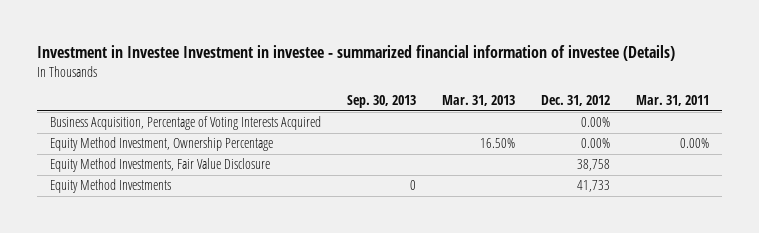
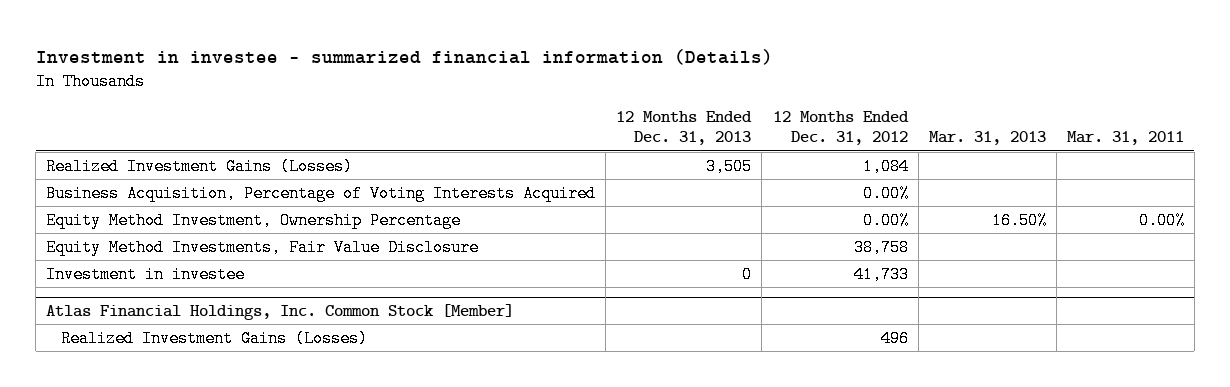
[36,45,675,62] Investment in Investee Investment in investee - summarized financial information of investee (Details) -> [35,48,773,65] Investment in investee - summarized financial information (Details)
[347,95,417,109] Sep. 30, 2013 -> none
[541,95,611,107] Dec. 31, 2012 -> none
none -> [616,111,753,146] 12 Months Ended Dec. 31, 2013
none -> [772,111,909,146] 12 Months Ended Dec. 31, 2012
none -> [46,157,354,175] Realized Investment Gains (Losses)
[49,179,171,194] Equity Method Investments -> [46,265,246,283] Investment in investee
none -> [46,303,515,320] Atlas Financial Holdings, Inc. Common Stock [Member]
none -> [61,329,369,347] Realized Investment Gains (Losses)

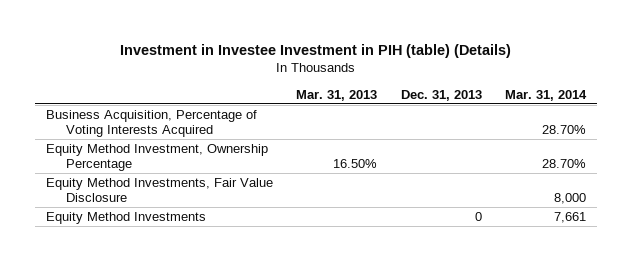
[35,48,773,65] Investment in investee - summarized financial information (Details) -> [120,43,512,58] Investment in Investee Investment in PIH (table) (Details)
[616,111,753,146] 12 Months Ended Dec. 31, 2013 -> none
[772,111,909,146] 12 Months Ended Dec. 31, 2012 -> none
[1066,131,1184,146] Mar. 31, 2011 -> none
none -> [400,89,482,101] Dec. 31, 2013
none -> [504,89,587,101] Mar. 31, 2014
[46,157,354,175] Realized Investment Gains (Losses) -> none
[46,303,515,320] Atlas Financial Holdings, Inc. Common Stock [Member] -> none
[61,329,369,347] Realized Investment Gains (Losses) -> none
[46,265,246,283] Investment in investee -> [46,211,207,224] Equity Method Investments

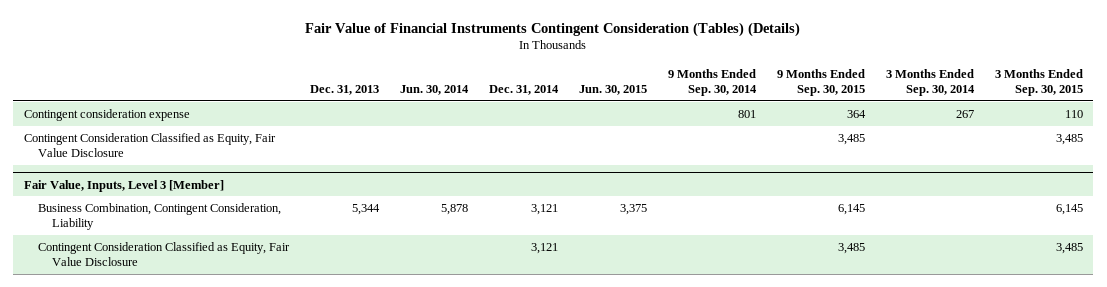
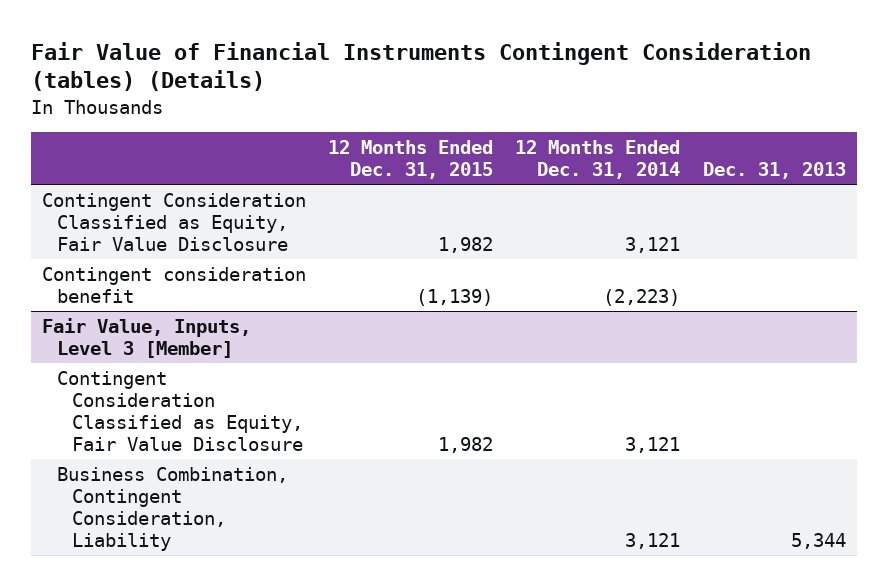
[305,21,801,37] Fair Value of Financial Instruments Contingent Consideration (Tables) (Details) -> [30,41,811,92] Fair Value of Financial Instruments Contingent Consideration (tables) (Details)
[400,85,470,96] Jun. 30, 2014 -> none
[489,85,560,96] Dec. 31, 2014 -> none
[579,85,648,96] Jun. 30, 2015 -> none
[667,68,757,97] 9 Months Ended Sep. 30, 2014 -> none
[776,68,865,97] 9 Months Ended Sep. 30, 2015 -> none
[885,68,975,97] 3 Months Ended Sep. 30, 2014 -> none
[994,68,1083,97] 3 Months Ended Sep. 30, 2015 -> none
none -> [328,139,494,179] 12 Months Ended Dec. 31, 2015
none -> [515,139,681,179] 12 Months Ended Dec. 31, 2014
[23,108,190,121] Contingent consideration expense -> none
none -> [41,266,306,303] Contingent consideration benefit
[38,202,282,231] Business Combination, Contingent Consideration, Liability -> [57,466,289,551] Business Combination, Contingent Consideration, Liability

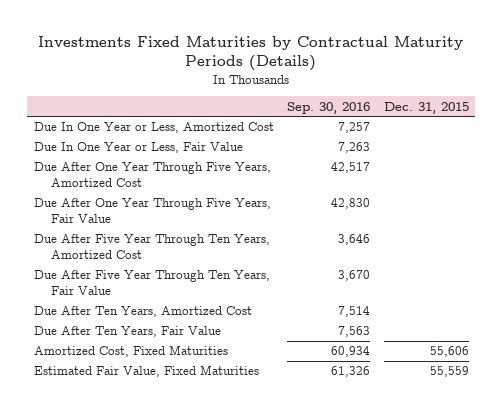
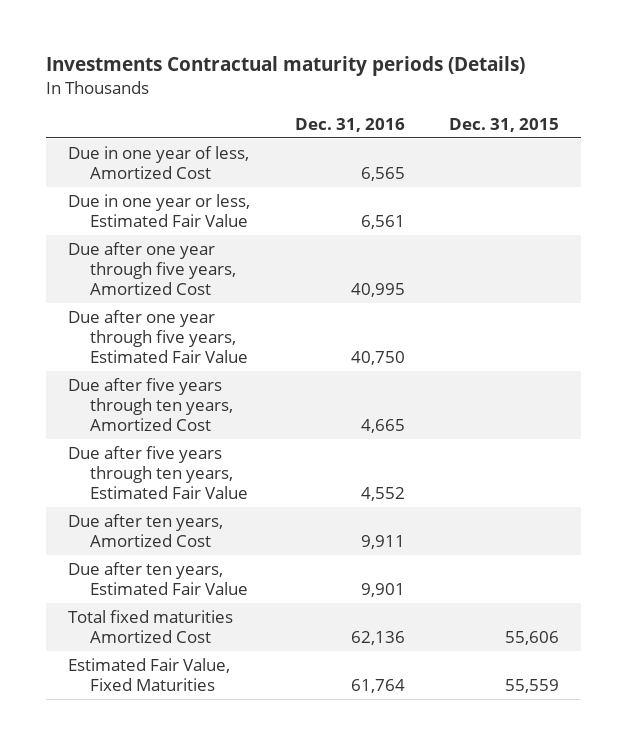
[38,35,464,72] Investments Fixed Maturities by Contractual Maturity Periods (Details) -> [45,56,525,77] Investments Contractual maturity periods (Details)
[287,101,371,114] Sep. 30, 2016 -> none
none -> [294,117,405,132] Dec. 31, 2016
[33,122,274,134] Due In One Year or Less, Amortized Cost -> [68,145,250,179] Due in one year of less, Amortized Cost
[33,142,243,154] Due In One Year or Less, Fair Value -> [68,193,251,227] Due in one year or less, Estimated Fair Value
[33,162,271,188] Due After One Year Through Five Years, Amortized Cost -> [68,241,237,296] Due after one year through five years, Amortized Cost
[33,198,271,224] Due After One Year Through Five Years, Fair Value -> [68,309,249,364] Due after one year through five years, Estimated Fair Value
[33,234,270,260] Due After Five Year Through Ten Years, Amortized Cost -> [68,377,234,432] Due after five years through ten years, Amortized Cost
[33,270,270,296] Due After Five Year Through Ten Years, Fair Value -> [68,445,249,500] Due after five years through ten years, Estimated Fair Value
[33,306,252,318] Due After Ten Years, Amortized Cost -> [68,513,224,547] Due after ten years, Amortized Cost
[33,326,221,338] Due After Ten Years, Fair Value -> [68,561,249,595] Due after ten years, Estimated Fair Value
[33,345,228,358] Amortized Cost, Fixed Maturities -> [68,609,234,643] Total fixed maturities Amortized Cost

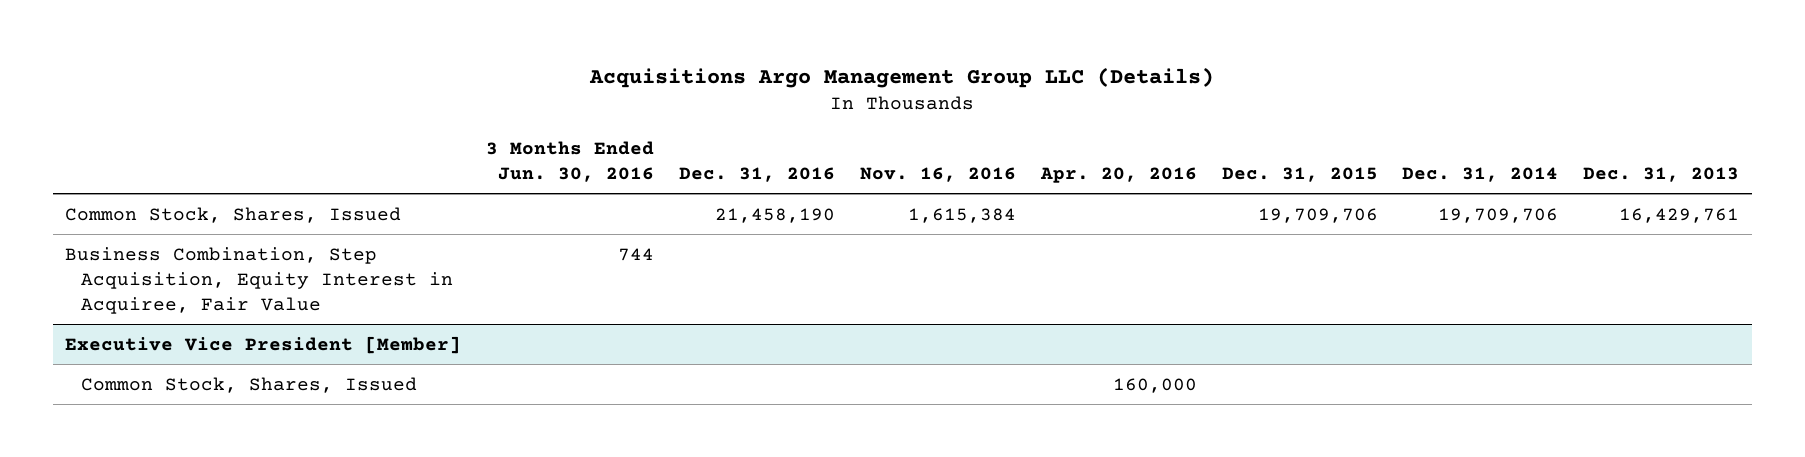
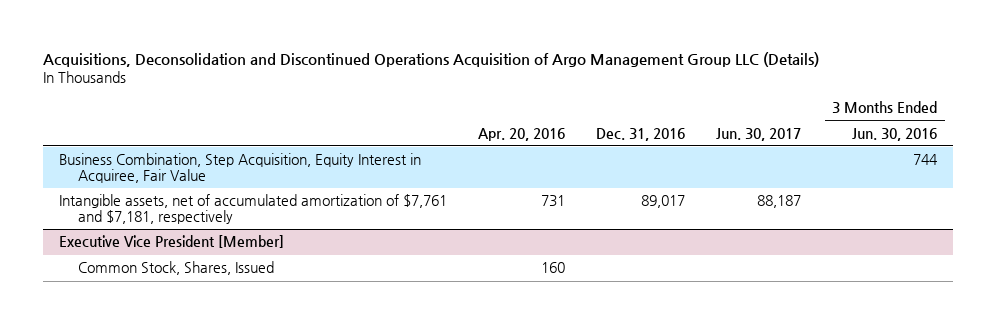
[589,66,1215,88] Acquisitions Argo Management Group LLC (Details) -> [43,51,820,67] Acquisitions, Deconsolidation and Discontinued Operations Acquisition of Argo Management Group LLC (Details)
[859,166,1016,182] Nov. 16, 2016 -> none
[1221,166,1378,182] Dec. 31, 2015 -> none
[1402,166,1559,182] Dec. 31, 2014 -> none
[1583,166,1740,182] Dec. 31, 2013 -> none
none -> [716,127,802,141] Jun. 30, 2017
[65,206,402,223] Common Stock, Shares, Issued -> none
none -> [58,194,447,225] Intangible assets, net of accumulated amortization of $7,761 and $7,181, respectively
[1112,377,1197,393] 160,000 -> [540,262,565,274] 160

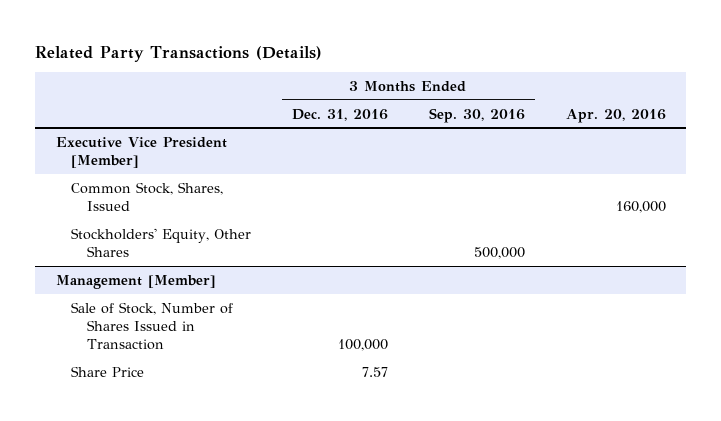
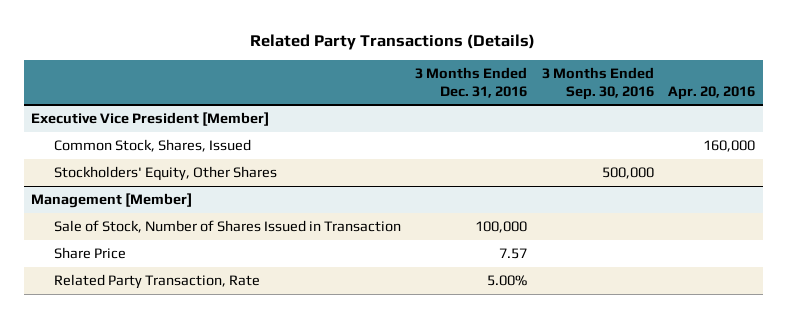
none -> [53,273,260,289] Related Party Transaction, Rate

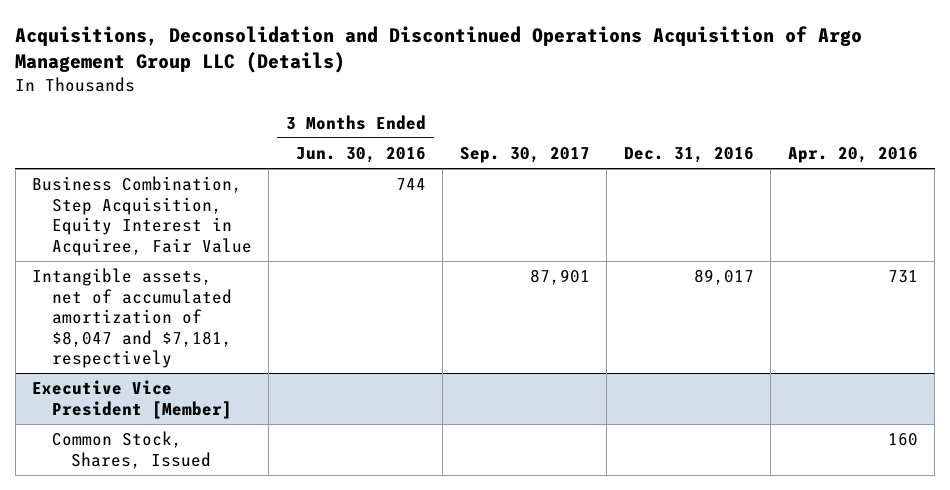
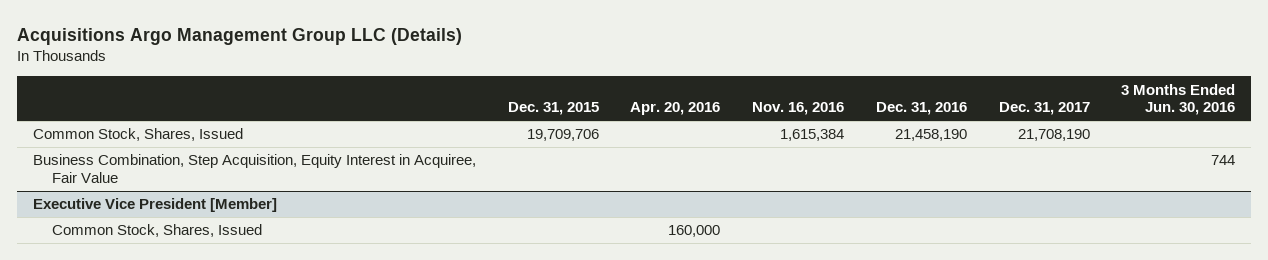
[15,25,863,73] Acquisitions, Deconsolidation and Discontinued Operations Acquisition of Argo Management Group LLC (Details) -> [17,27,463,45] Acquisitions Argo Management Group LLC (Details)
[459,146,590,163] Sep. 30, 2017 -> none
none -> [507,102,599,116] Dec. 31, 2015
none -> [752,102,845,116] Nov. 16, 2016
none -> [998,102,1090,116] Dec. 31, 2017
none -> [33,128,244,142] Common Stock, Shares, Issued
[32,268,232,369] Intangible assets, net of accumulated amortization of $8,047 and $7,181, respectively -> none
[887,433,918,447] 160 -> [668,225,721,238] 160,000

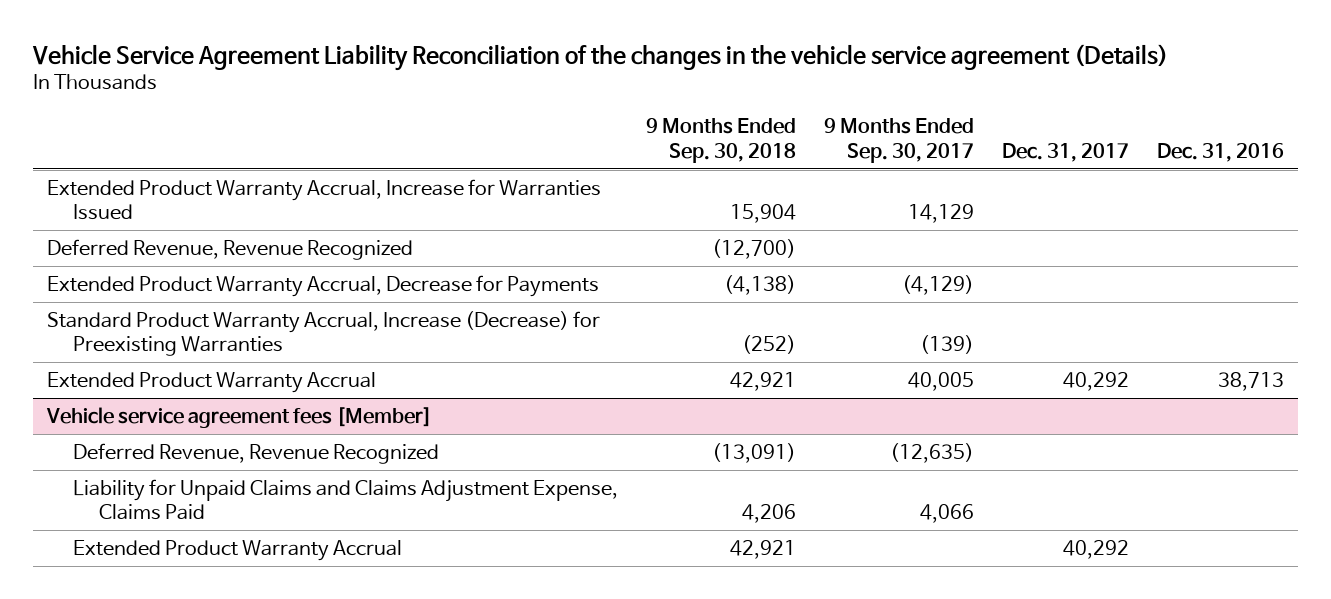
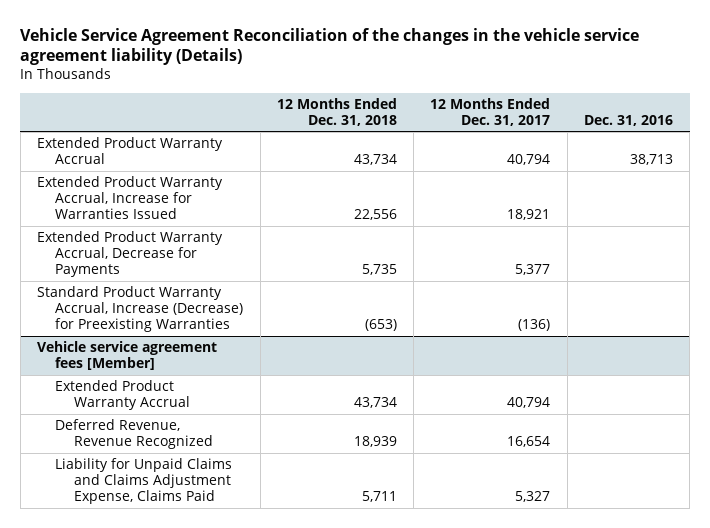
[31,43,1168,71] Vehicle Service Agreement Liability Reconciliation of the changes in the vehicle service agreement (Details) -> [20,27,640,66] Vehicle Service Agreement Reconciliation of the changes in the vehicle service agreement liability (Details)
[645,118,796,163] 9 Months Ended Sep. 30, 2018 -> none
[824,118,975,163] 9 Months Ended Sep. 30, 2017 -> none
[1002,142,1130,162] Dec. 31, 2017 -> none
none -> [276,97,397,126] 12 Months Ended Dec. 31, 2018
none -> [430,97,551,126] 12 Months Ended Dec. 31, 2017
[46,371,376,393] Extended Product Warranty Accrual -> [36,137,223,165] Extended Product Warranty Accrual
[46,238,413,260] Deferred Revenue, Revenue Recognized -> none
[72,539,402,561] Extended Product Warranty Accrual -> [55,380,190,411] Extended Product Warranty Accrual

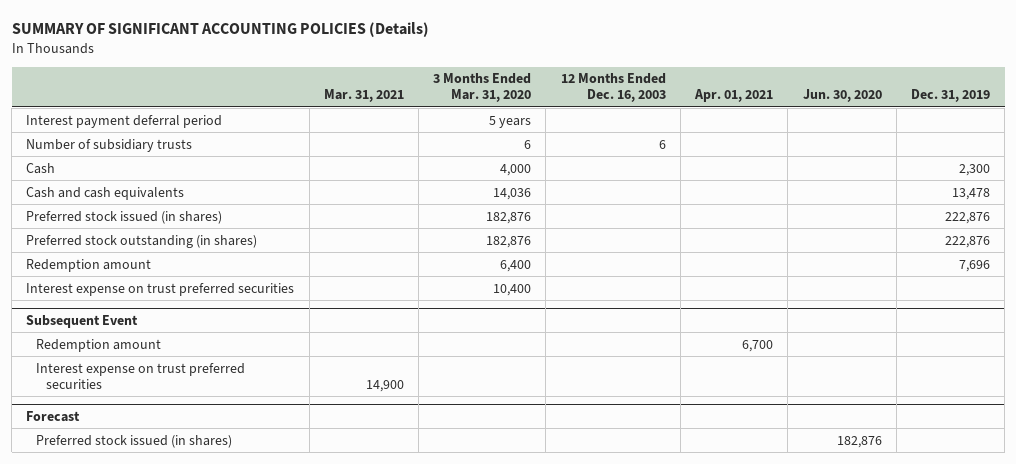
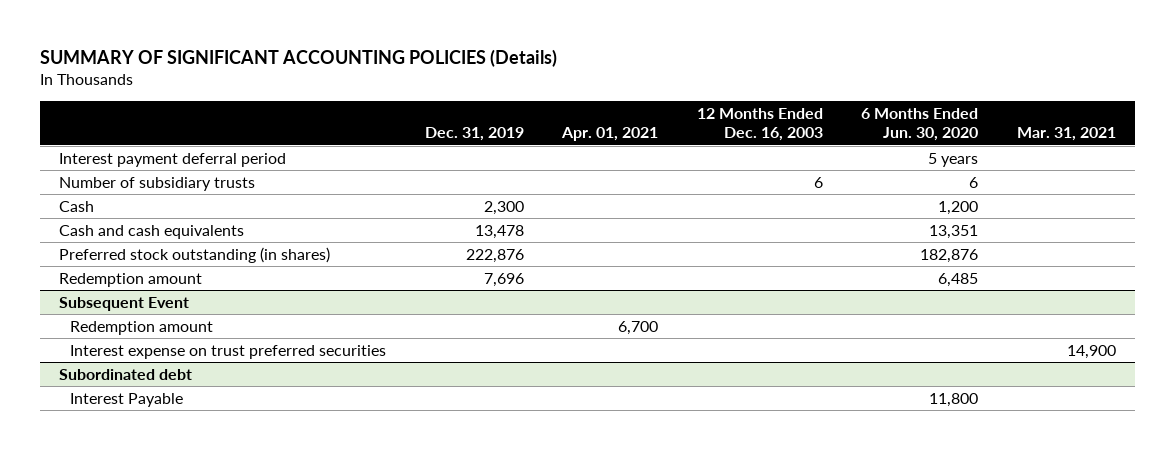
[433,73,532,103] 3 Months Ended Mar. 31, 2020 -> none
[802,89,882,103] Jun. 30, 2020 -> none
none -> [861,107,979,142] 6 Months Ended Jun. 30, 2020
[26,210,223,224] Preferred stock issued (in shares) -> none
[26,282,295,296] Interest expense on trust preferred securities -> none
[26,410,81,422] Forecast -> none
[36,434,233,448] Preferred stock issued (in shares) -> none
none -> [58,368,192,380] Subordinated debt
none -> [70,392,184,407] Interest Payable

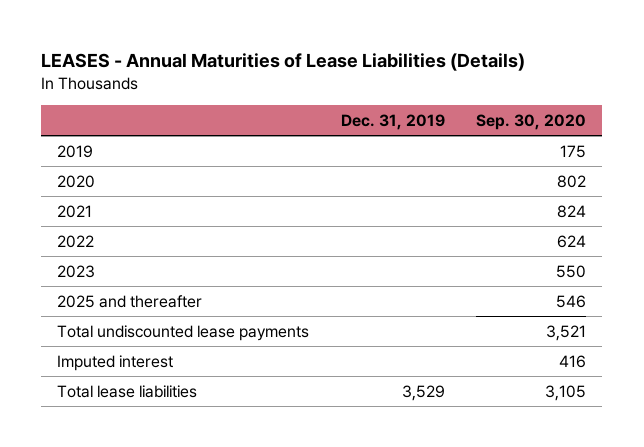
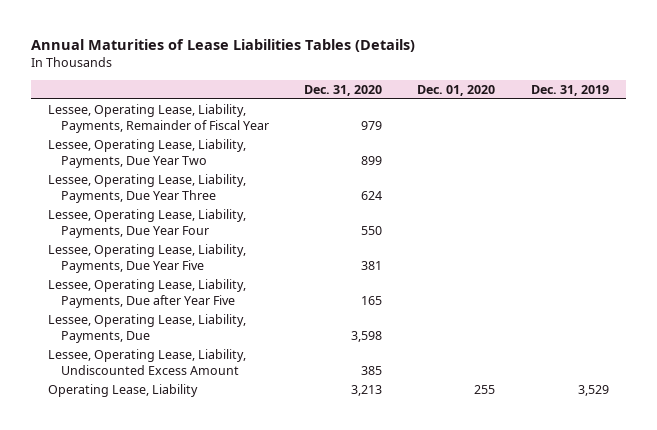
[41,52,526,71] LEASES - Annual Maturities of Lease Liabilities (Details) -> [30,39,415,53] Annual Maturities of Lease Liabilities Tables (Details)
[476,113,587,130] Sep. 30, 2020 -> none
none -> [303,84,382,96] Dec. 31, 2020
none -> [417,84,496,96] Dec. 01, 2020
[57,144,94,158] 2019 -> [48,104,269,134] Lessee, Operating Lease, Liability, Payments, Remainder of Fiscal Year
[57,174,96,188] 2020 -> [48,139,247,169] Lessee, Operating Lease, Liability, Payments, Due Year Two
[57,204,93,218] 2021 -> [48,174,247,204] Lessee, Operating Lease, Liability, Payments, Due Year Three
[57,234,95,248] 2022 -> [48,209,247,239] Lessee, Operating Lease, Liability, Payments, Due Year Four
[57,264,96,278] 2023 -> [48,244,247,274] Lessee, Operating Lease, Liability, Payments, Due Year Five
[57,294,203,308] 2025 and thereafter -> [48,279,247,309] Lessee, Operating Lease, Liability, Payments, Due after Year Five
[57,324,310,341] Total undiscounted lease payments -> [48,314,247,344] Lessee, Operating Lease, Liability, Payments, Due
[57,354,174,371] Imputed interest -> [48,349,247,376] Lessee, Operating Lease, Liability, Undiscounted Excess Amount
[57,384,198,398] Total lease liabilities -> [48,384,199,398] Operating Lease, Liability

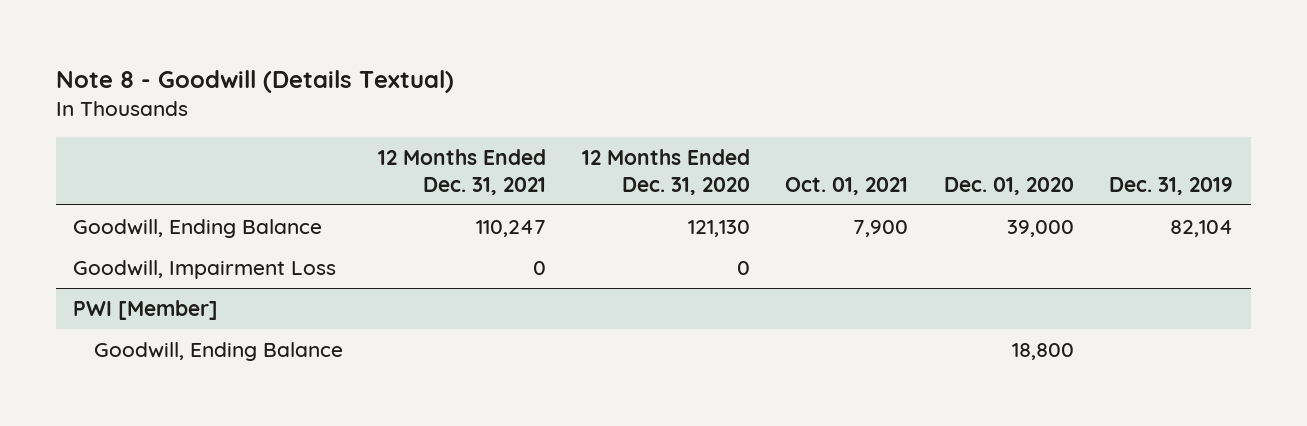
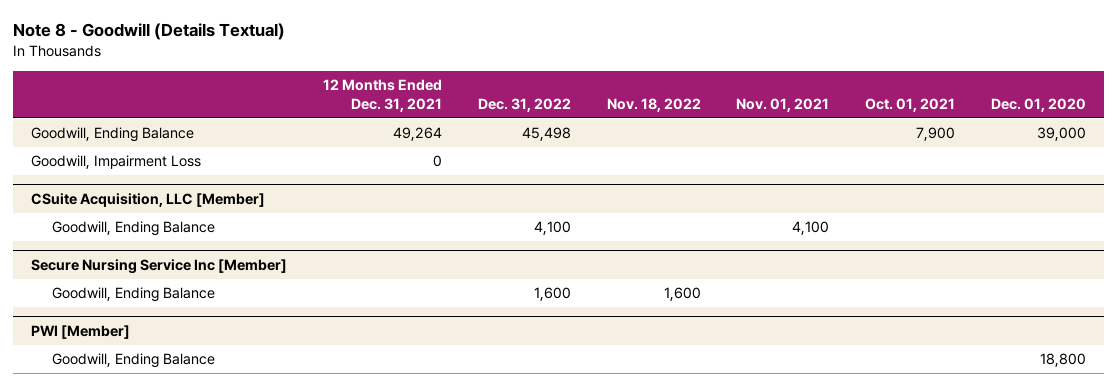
[581,149,750,195] 12 Months Ended Dec. 31, 2020 -> none
[1109,176,1234,195] Dec. 31, 2019 -> none
none -> [477,97,571,112] Dec. 31, 2022
none -> [606,97,701,112] Nov. 18, 2022
none -> [736,97,830,112] Nov. 01, 2021
[476,219,547,237] 110,247 -> [393,127,443,142] 49,264
none -> [31,192,266,207] CSuite Acquisition, LLC [Member]
none -> [52,221,216,237] Goodwill, Ending Balance
none -> [31,258,288,274] Secure Nursing Service Inc [Member]
none -> [52,287,216,303] Goodwill, Ending Balance

